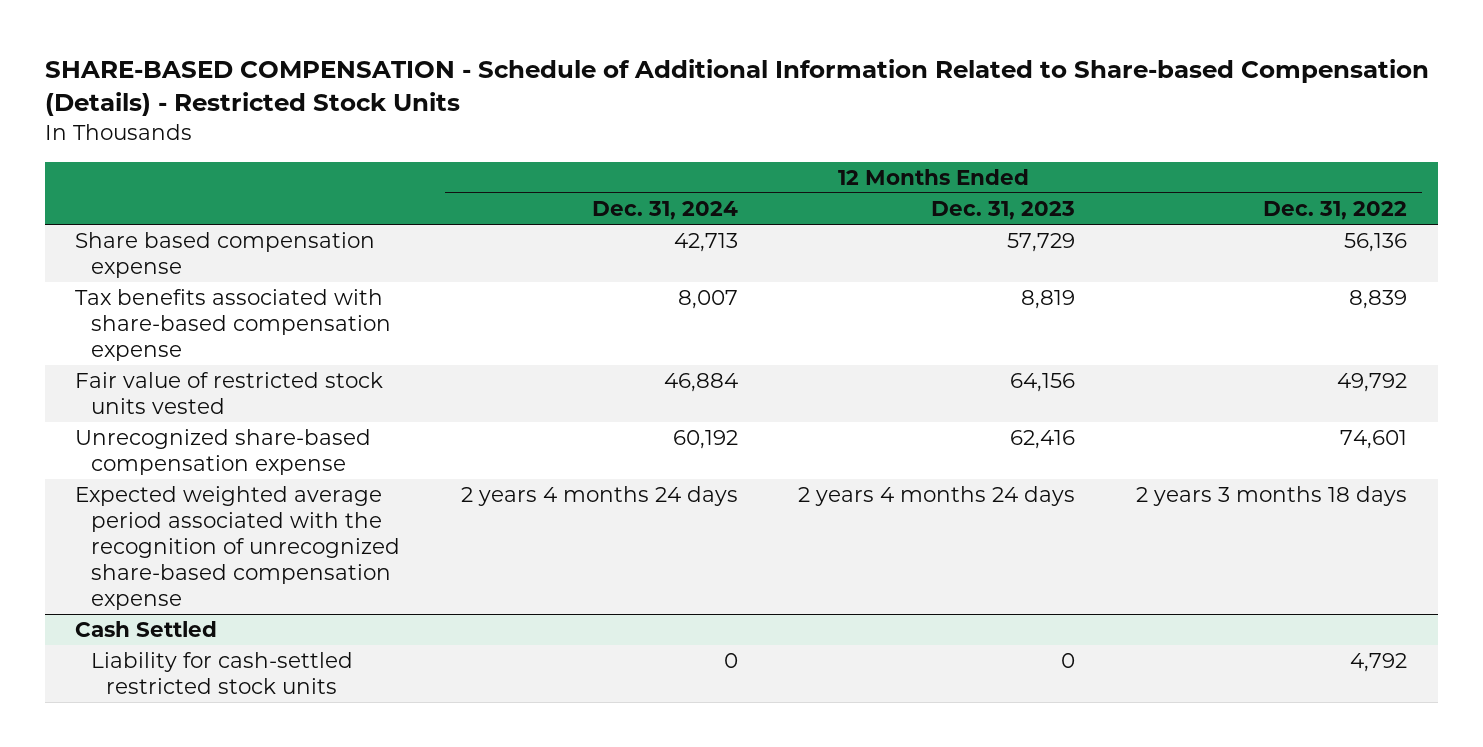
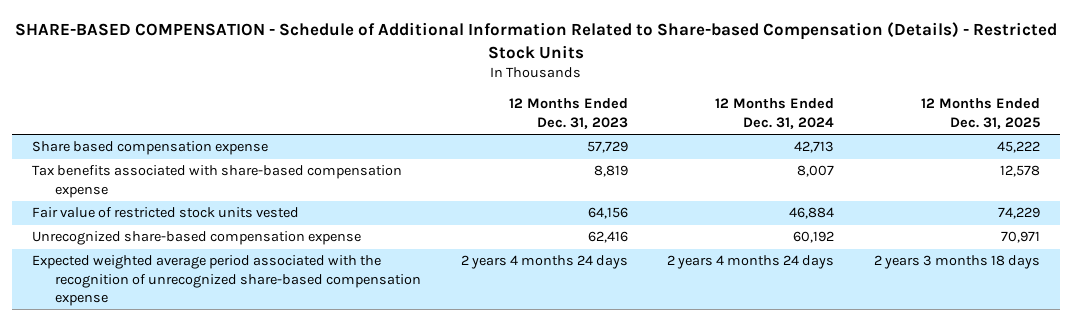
[1263,200,1408,220] Dec. 31, 2022 -> none
none -> [921,98,1041,129] 12 Months Ended Dec. 31, 2025
[75,621,218,638] Cash Settled -> none
[90,652,353,695] Liability for cash-settled restricted stock units -> none

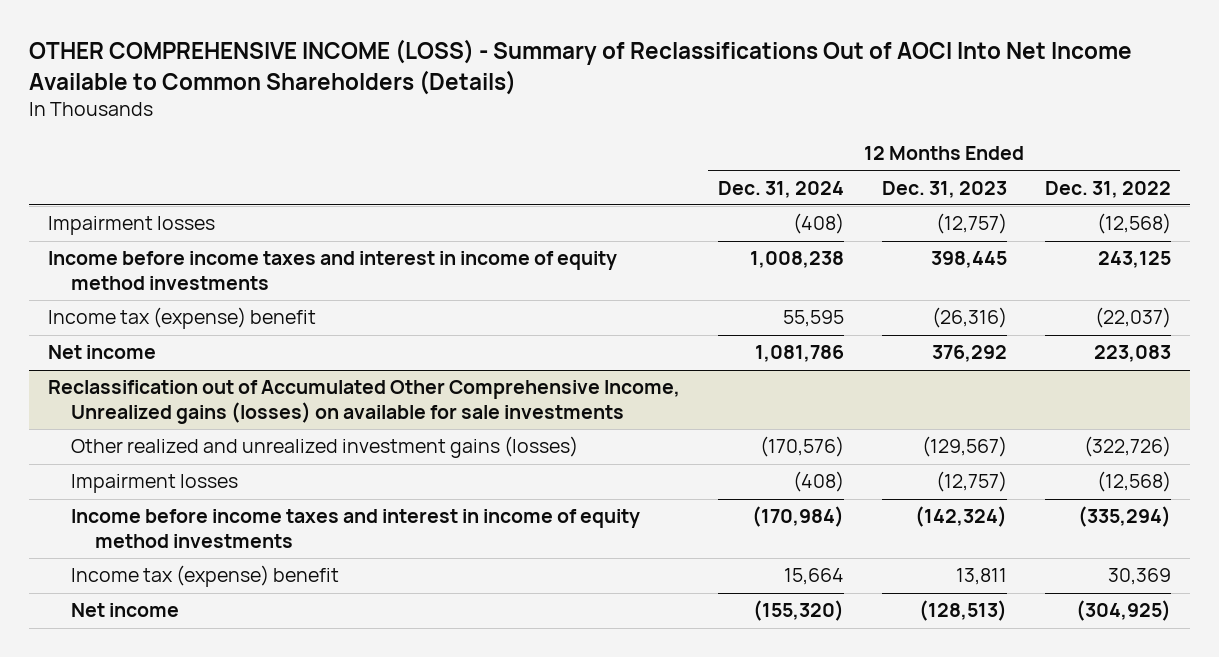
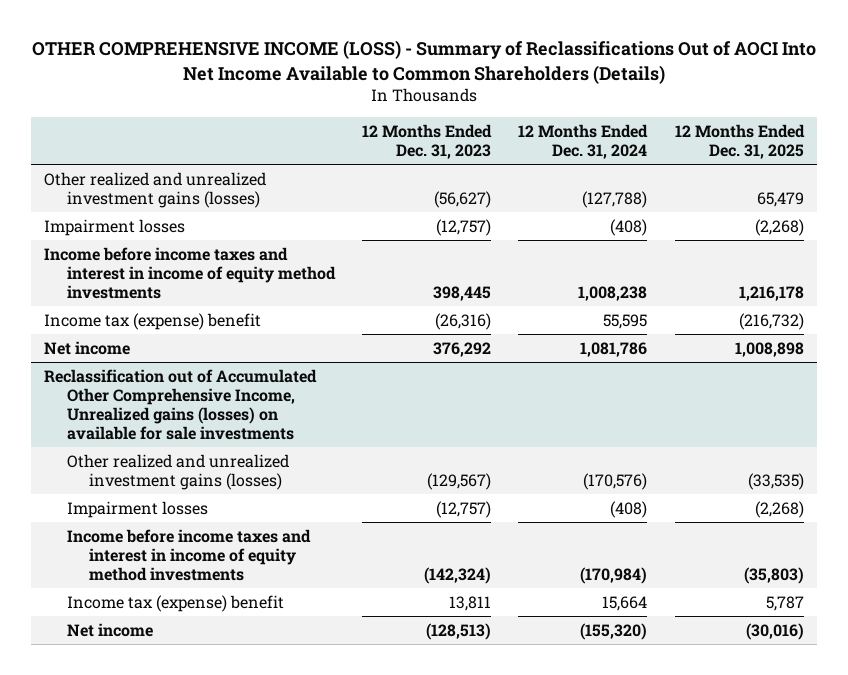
[1044,180,1171,198] Dec. 31, 2022 -> none
none -> [674,123,805,159] 12 Months Ended Dec. 31, 2025
none -> [44,171,267,208] Other realized and unrealized investment gains (losses)

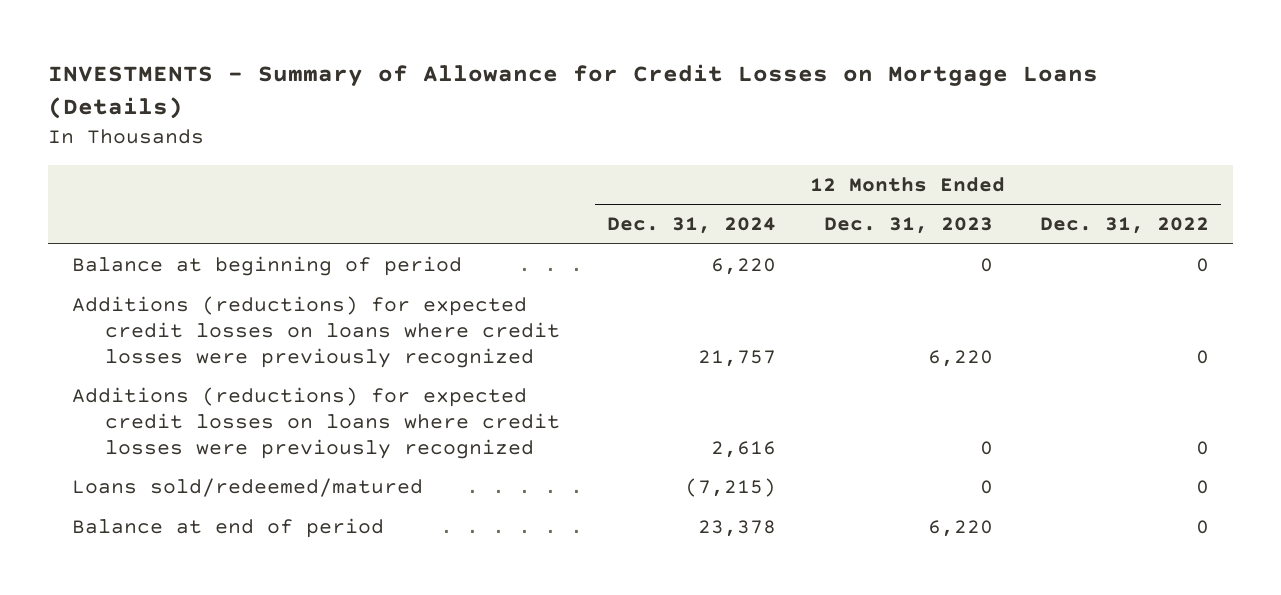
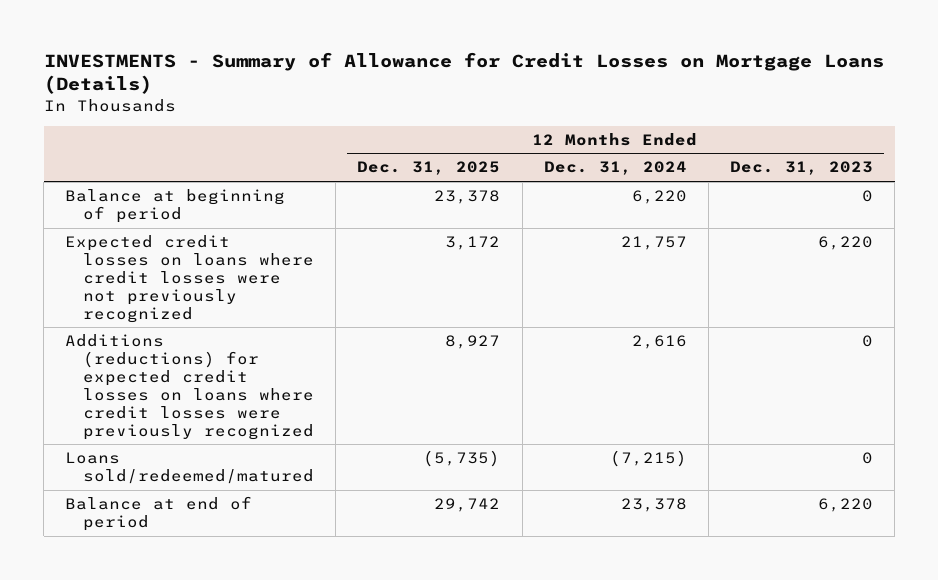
[1040,217,1210,235] Dec. 31, 2022 -> none
none -> [357,161,501,176] Dec. 31, 2025
[72,296,560,368] Additions (reductions) for expected credit losses on loans where credit losses were previously recognized -> [65,235,315,323] Expected credit losses on loans where credit losses were not previously recognized

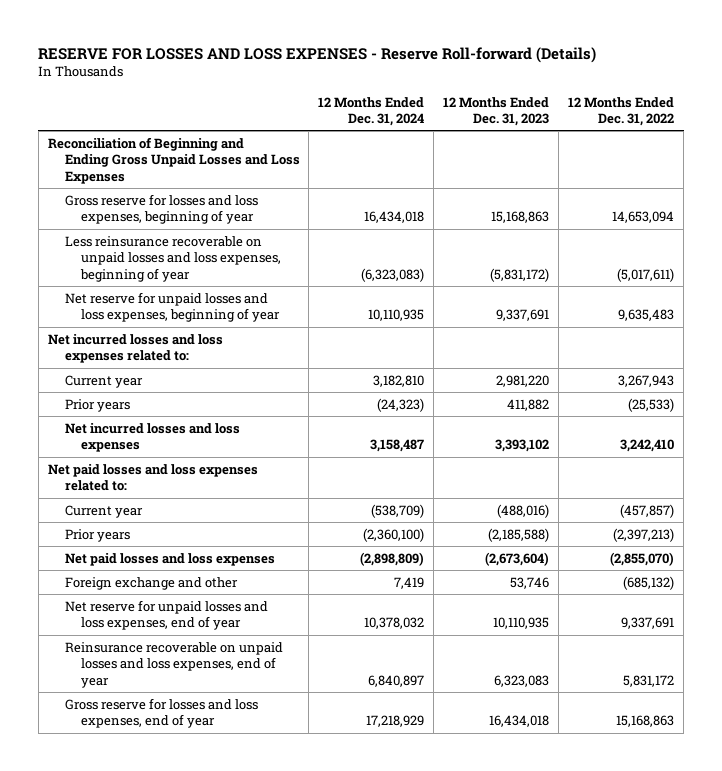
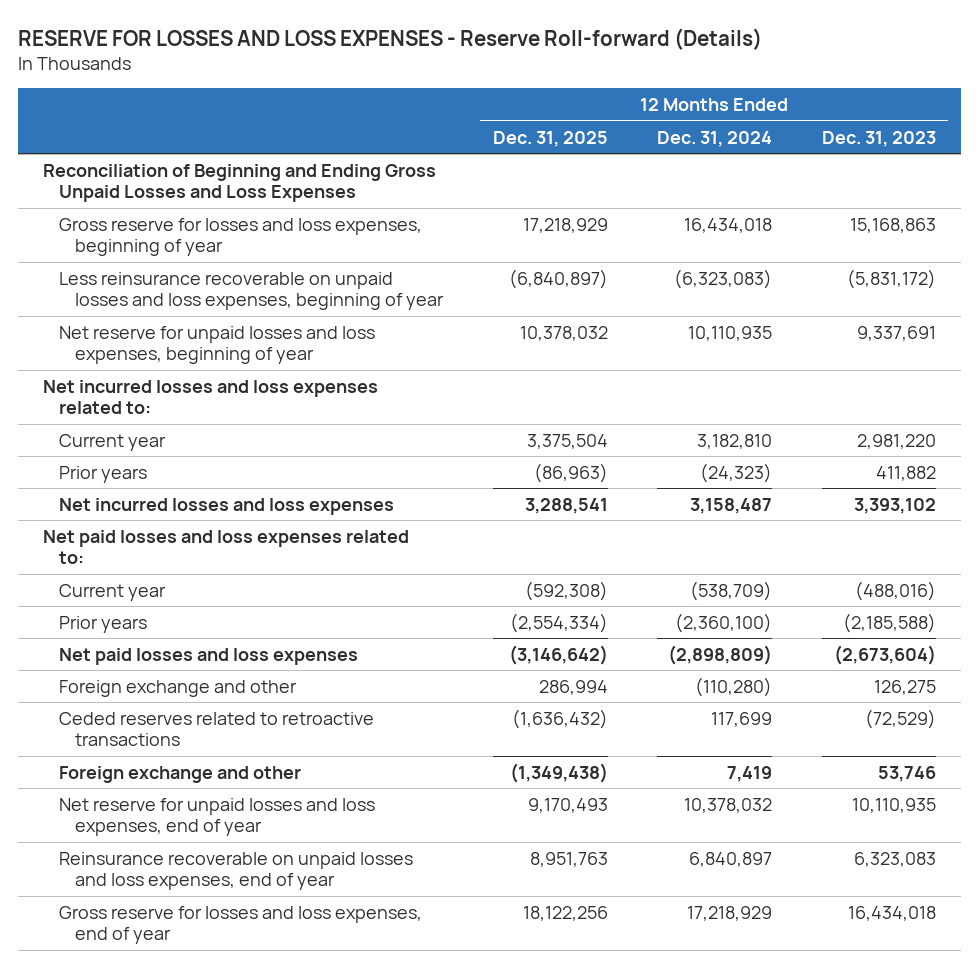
[568,96,675,127] 12 Months Ended Dec. 31, 2022 -> none
none -> [492,130,608,147] Dec. 31, 2025
none -> [58,679,297,697] Foreign exchange and other
none -> [58,711,374,746] Ceded reserves related to retroactive transactions

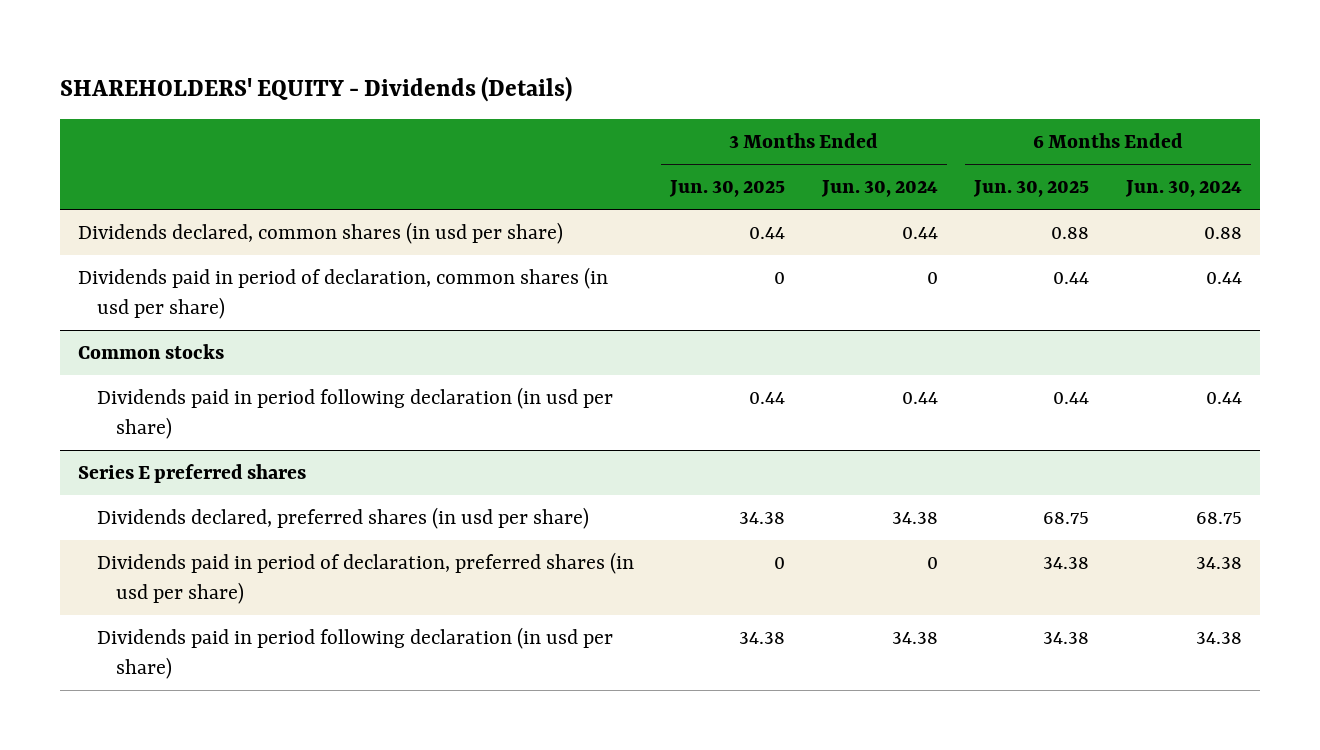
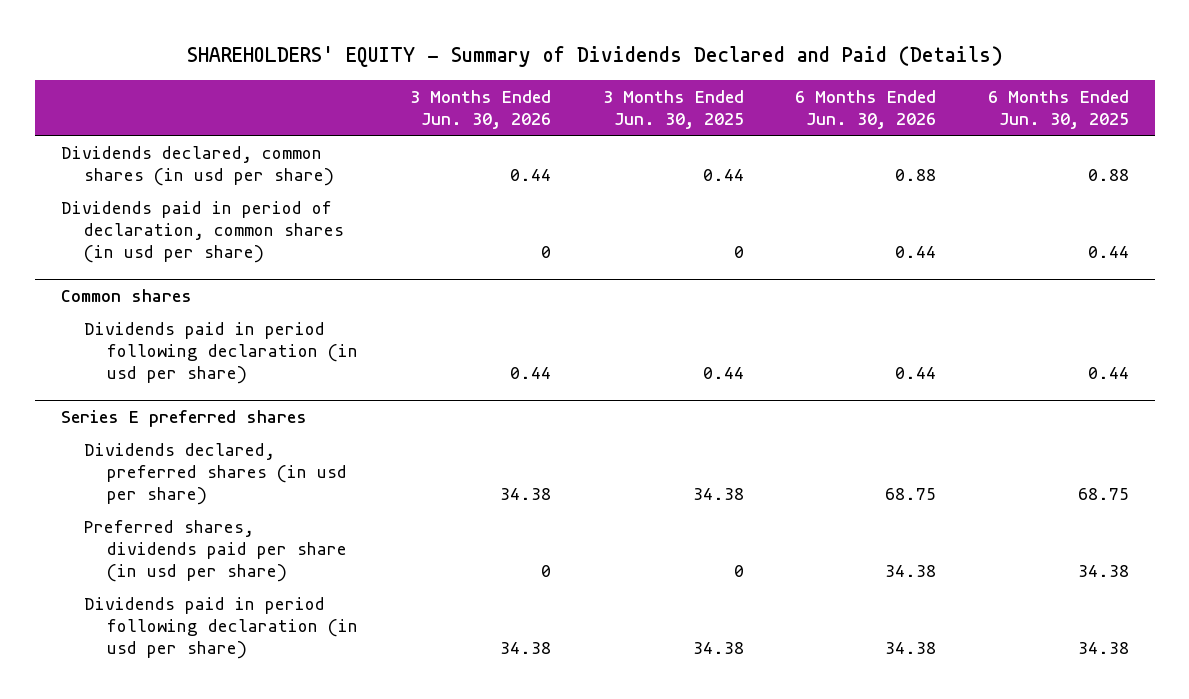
[60,75,573,102] SHAREHOLDERS' EQUITY - Dividends (Details) -> [186,46,1003,68] SHAREHOLDERS' EQUITY - Summary of Dividends Declared and Paid (Details)
[820,180,938,198] Jun. 30, 2024 -> none
[1124,180,1242,198] Jun. 30, 2024 -> none
none -> [410,89,552,129] 3 Months Ended Jun. 30, 2026
none -> [795,89,937,129] 6 Months Ended Jun. 30, 2026
[78,344,225,360] Common stocks -> [60,288,192,302] Common shares
[97,552,635,604] Dividends paid in period of declaration, preferred shares (in usd per share) -> [84,519,348,582] Preferred shares, dividends paid per share (in usd per share)

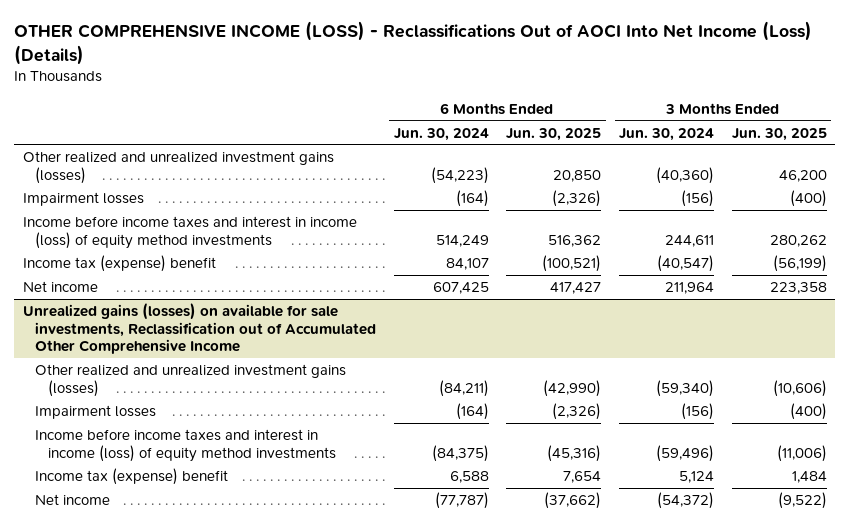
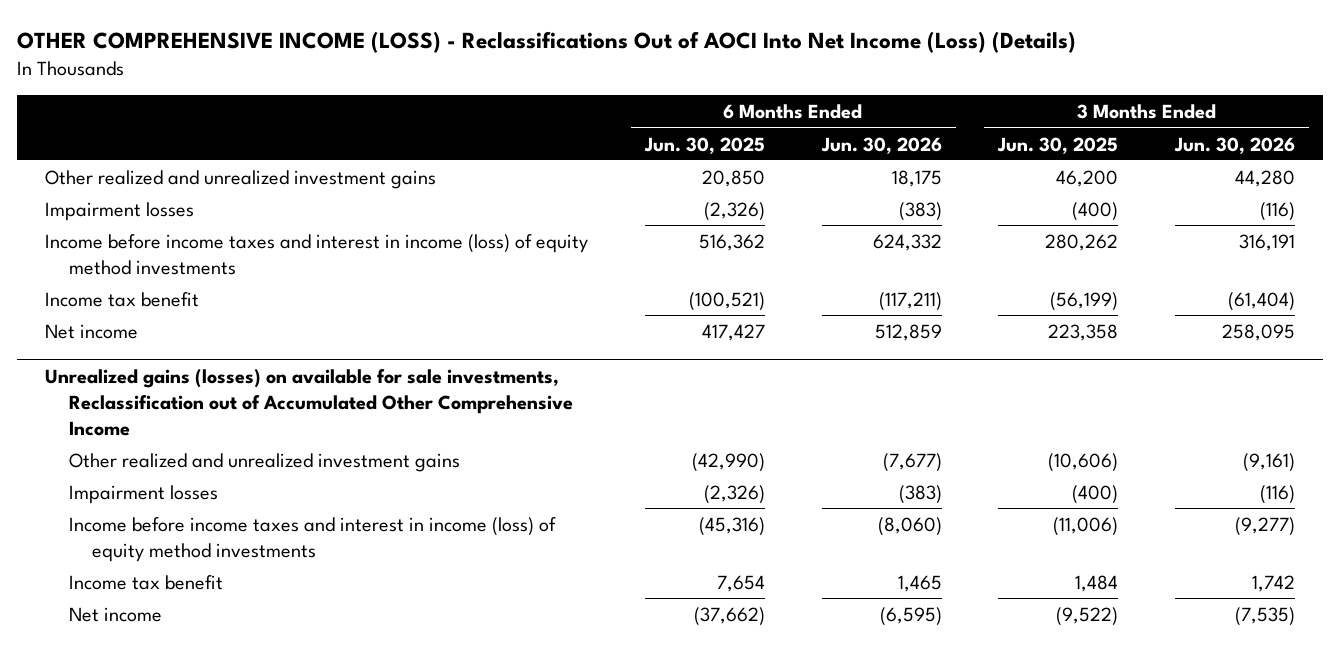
[393,127,489,141] Jun. 30, 2024 -> none
[618,127,714,141] Jun. 30, 2024 -> none
none -> [820,136,942,154] Jun. 30, 2026
none -> [1174,136,1296,154] Jun. 30, 2026
[22,151,334,184] Other realized and unrealized investment gains (losses) -> [45,169,437,189] Other realized and unrealized investment gains
[22,255,216,273] Income tax (expense) benefit -> [45,291,200,307] Income tax benefit
[35,364,347,397] Other realized and unrealized investment gains (losses) -> [68,452,460,472] Other realized and unrealized investment gains
[35,468,229,486] Income tax (expense) benefit -> [68,574,223,590] Income tax benefit

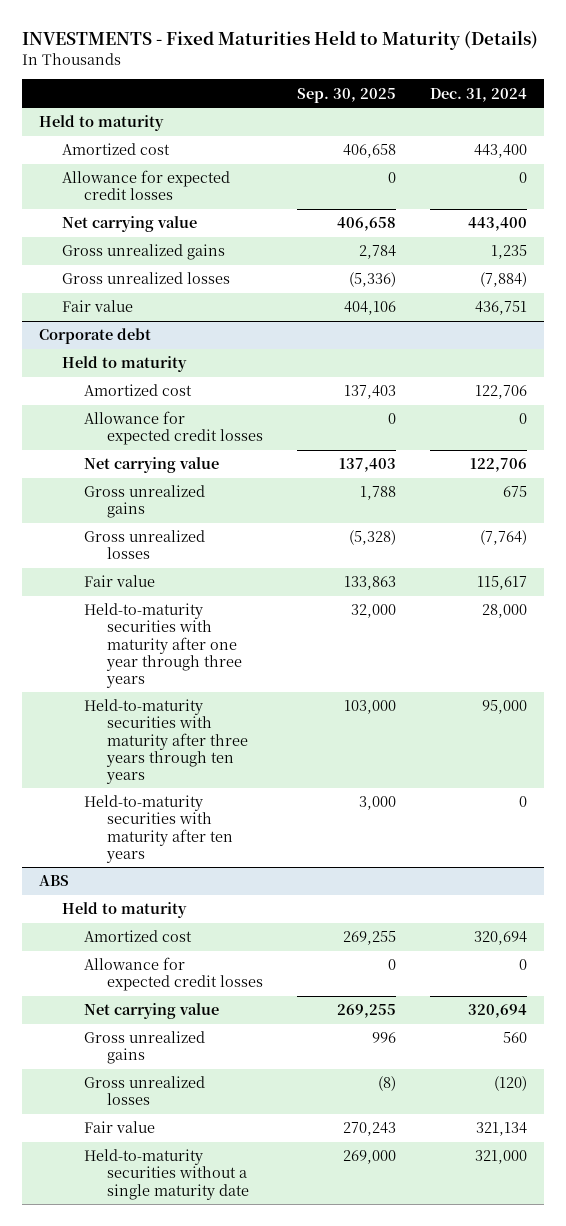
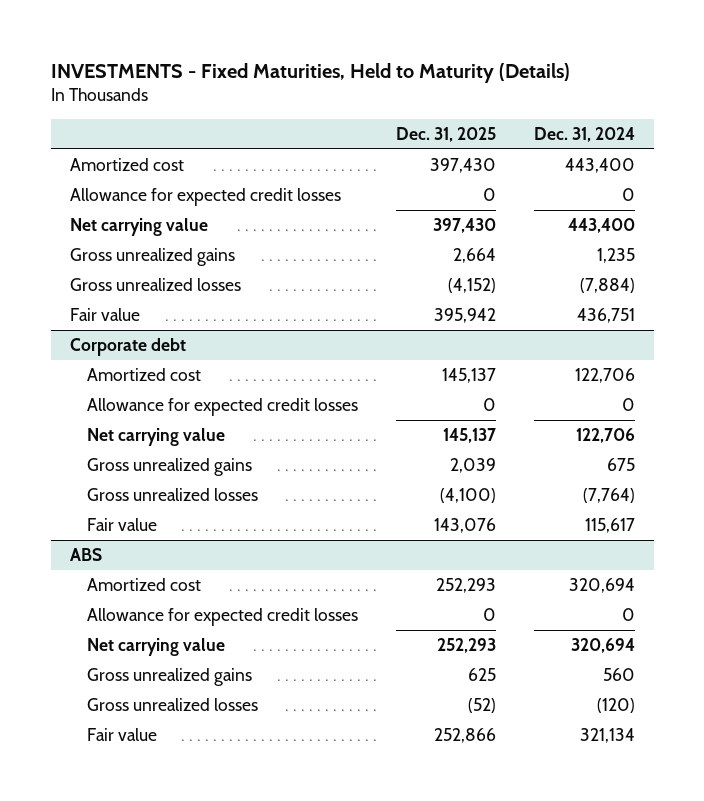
[22,29,539,50] INVESTMENTS - Fixed Maturities Held to Maturity (Details) -> [50,62,570,83] INVESTMENTS - Fixed Maturities, Held to Maturity (Details)
[297,87,397,103] Sep. 30, 2025 -> none
none -> [395,126,496,142] Dec. 31, 2025
[39,115,165,132] Held to maturity -> none
[61,356,187,373] Held to maturity -> none
[84,603,243,688] Held-to-maturity securities with maturity after one year through three years -> none
[84,699,249,784] Held-to-maturity securities with maturity after three years through ten years -> none
[84,795,234,863] Held-to-maturity securities with maturity after ten years -> none
[61,902,187,919] Held to maturity -> none
[84,1149,250,1200] Held-to-maturity securities without a single maturity date -> none

